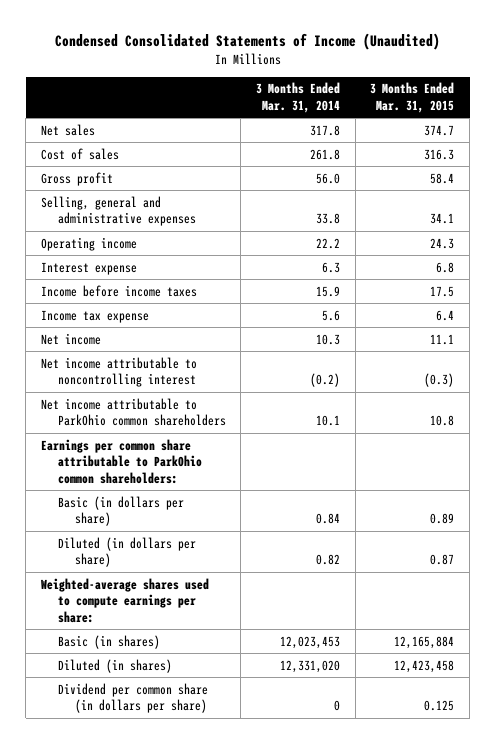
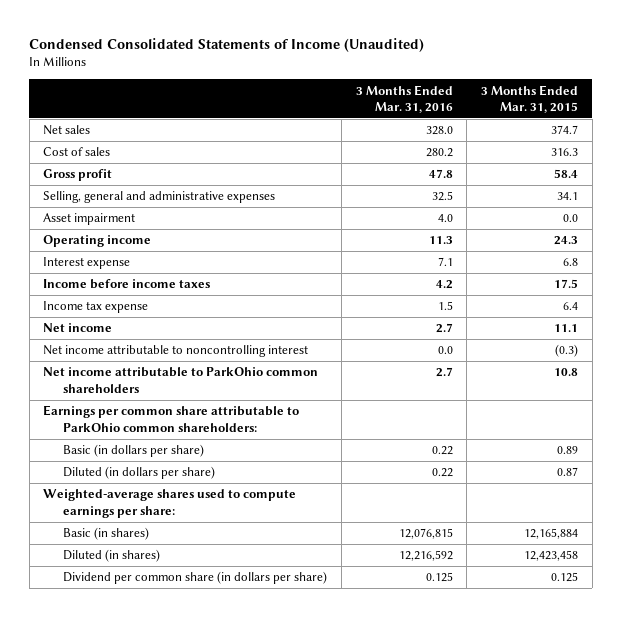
[255,82,340,114] 3 Months Ended Mar. 31, 2014 -> none
none -> [355,84,453,113] 3 Months Ended Mar. 31, 2016
none -> [43,213,136,226] Asset impairment

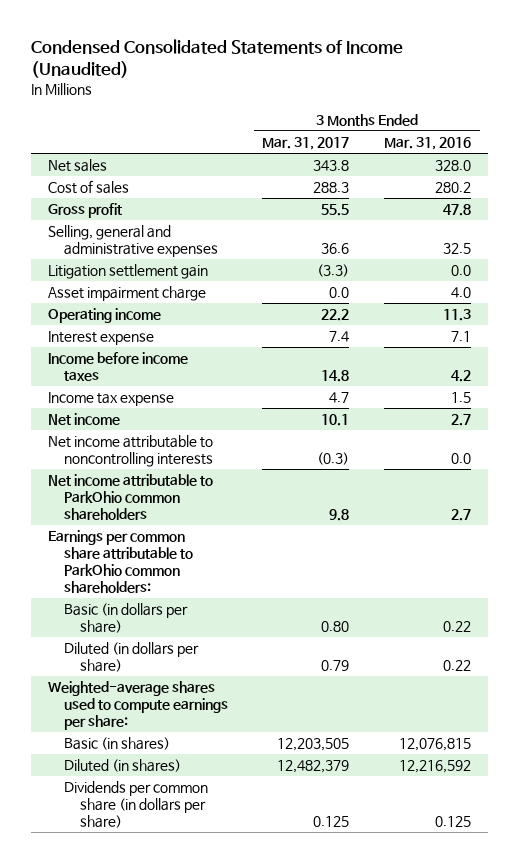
[480,84,578,113] 3 Months Ended Mar. 31, 2015 -> none
none -> [262,137,350,151] Mar. 31, 2017
none -> [48,264,209,280] Litigation settlement gain
[43,213,136,226] Asset impairment -> [48,286,207,302] Asset impairment charge
[43,345,309,358] Net income attributable to noncontrolling interest -> [48,435,214,468] Net income attributable to noncontrolling interests
[63,571,328,585] Dividend per common share (in dollars per share) -> [63,781,208,828] Dividends per common share (in dollars per share)

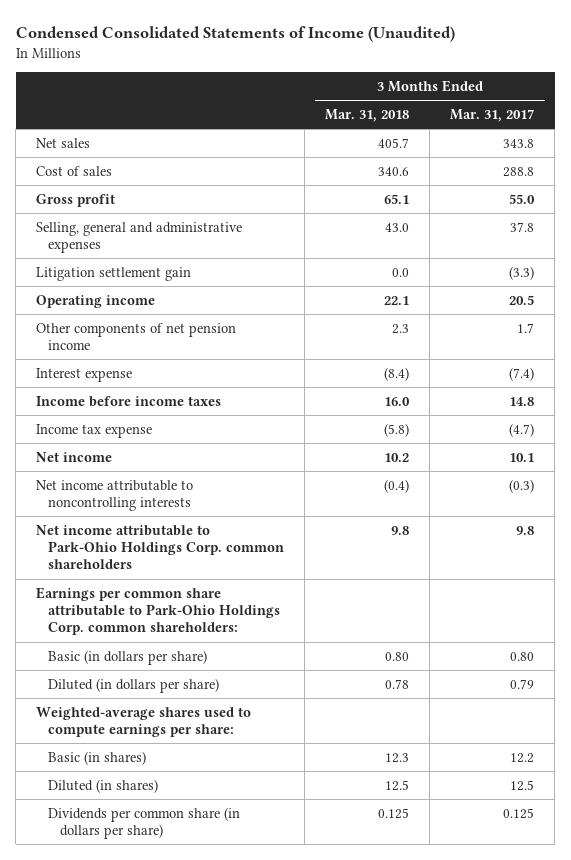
[384,137,472,151] Mar. 31, 2016 -> none
none -> [325,109,410,123] Mar. 31, 2018
[313,182,350,194] 288.3 -> [503,166,535,177] 288.8
[321,204,350,217] 55.5 -> [509,193,536,204] 55.0
[321,243,350,255] 36.6 -> [510,221,535,232] 37.8
[48,286,207,302] Asset impairment charge -> none
[321,309,350,322] 22.2 -> [509,294,535,305] 20.5
none -> [36,322,237,351] Other components of net pension income
[329,331,350,343] 7.4 -> [509,366,535,381] (7.4)
[329,392,350,404] 4.7 -> [509,422,535,437] (4.7)
[48,474,214,520] Net income attributable to ParkOhio common shareholders -> [36,524,285,570] Net income attributable to Park-Ohio Holdings Corp. common shareholders
[48,530,193,593] Earnings per common share attributable to ParkOhio common shareholders: -> [36,586,281,636] Earnings per common share attributable to Park-Ohio Holdings Corp. common shareholders:
[277,738,350,752] 12,203,505 -> [510,752,535,763] 12.2
[277,760,350,774] 12,482,379 -> [510,779,535,791] 12.5

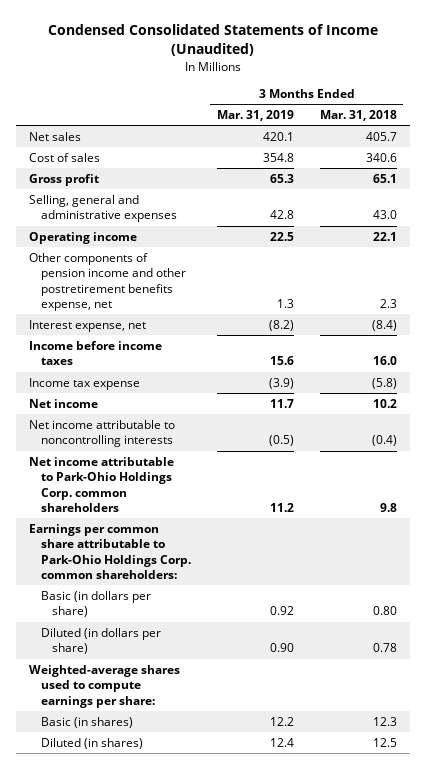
[450,109,535,123] Mar. 31, 2017 -> none
none -> [216,110,294,122] Mar. 31, 2019
[36,266,192,281] Litigation settlement gain -> none
[36,322,237,351] Other components of net pension income -> [29,252,186,312] Other components of pension income and other postretirement benefits expense, net
[36,367,133,382] Interest expense -> [29,319,147,332] Interest expense, net
[48,806,241,840] Dividends per common share (in dollars per share) -> none

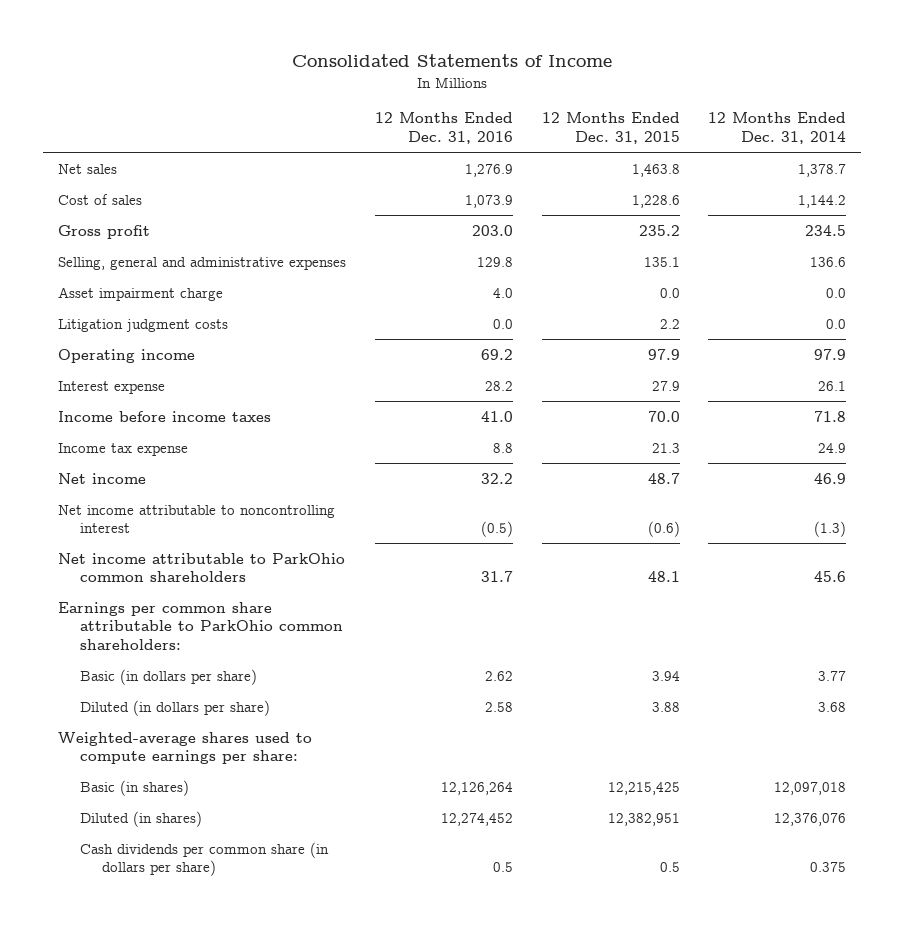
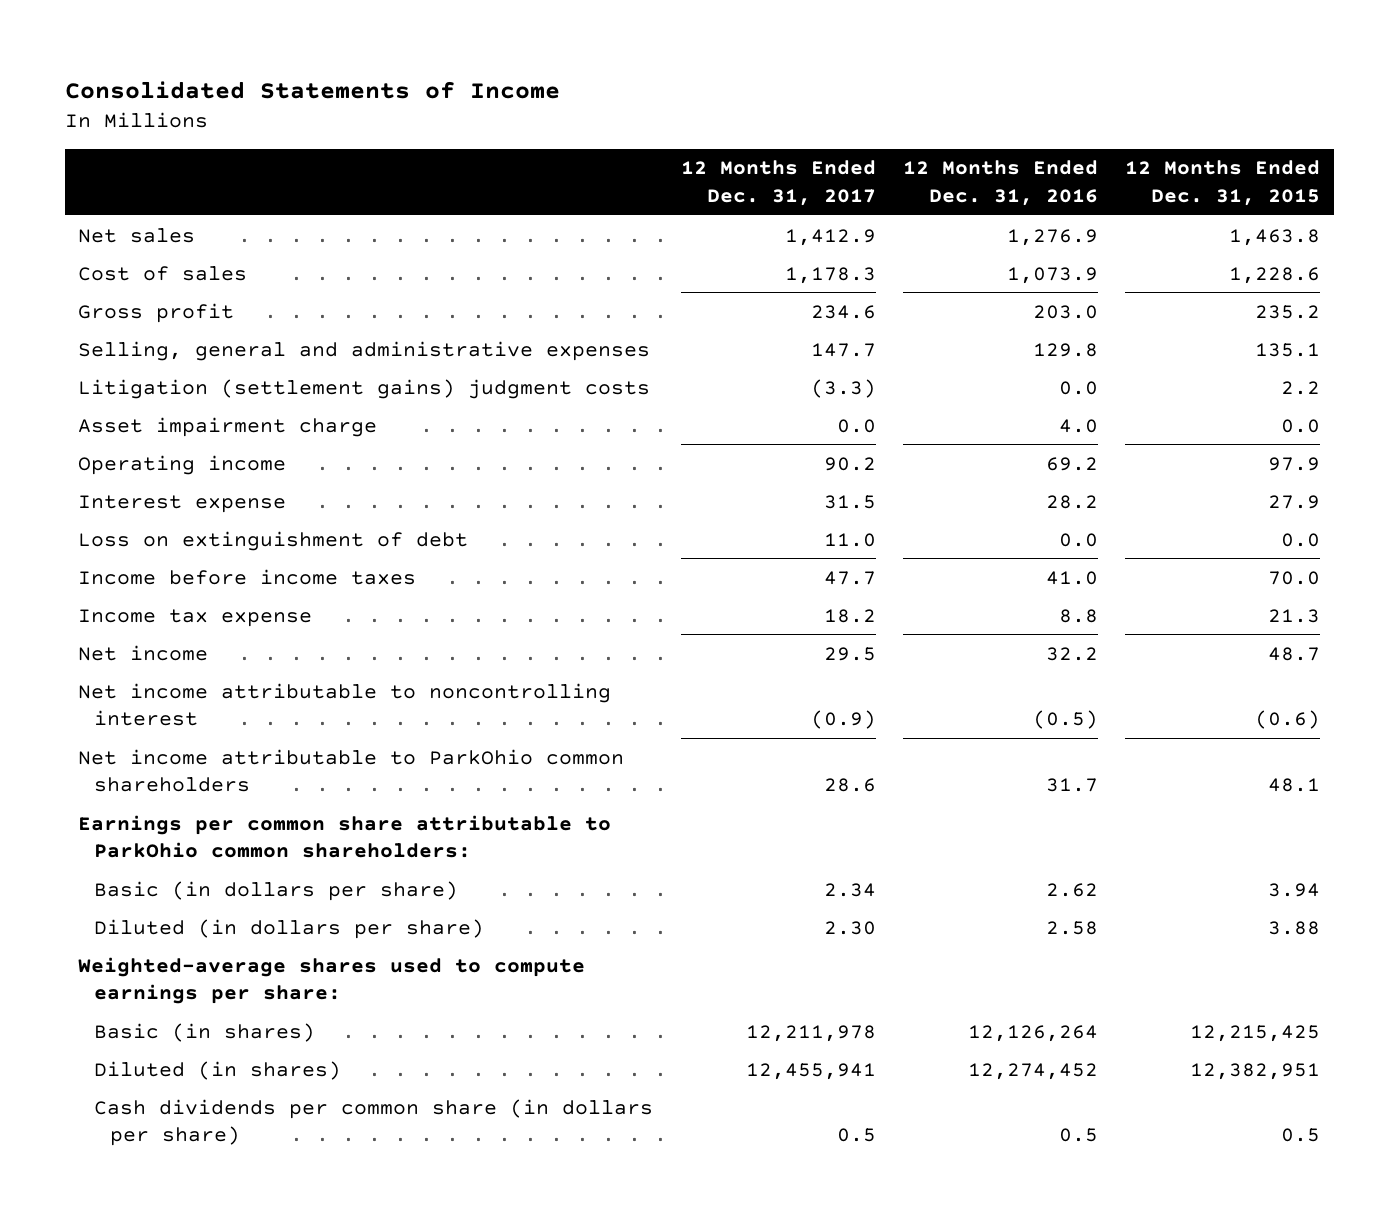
[708,112,847,145] 12 Months Ended Dec. 31, 2014 -> none
none -> [680,160,876,206] 12 Months Ended Dec. 31, 2017
none -> [78,378,651,399] Litigation (settlement gains) judgment costs
[57,318,228,332] Litigation judgment costs -> none
none -> [78,530,469,551] Loss on extinguishment of debt

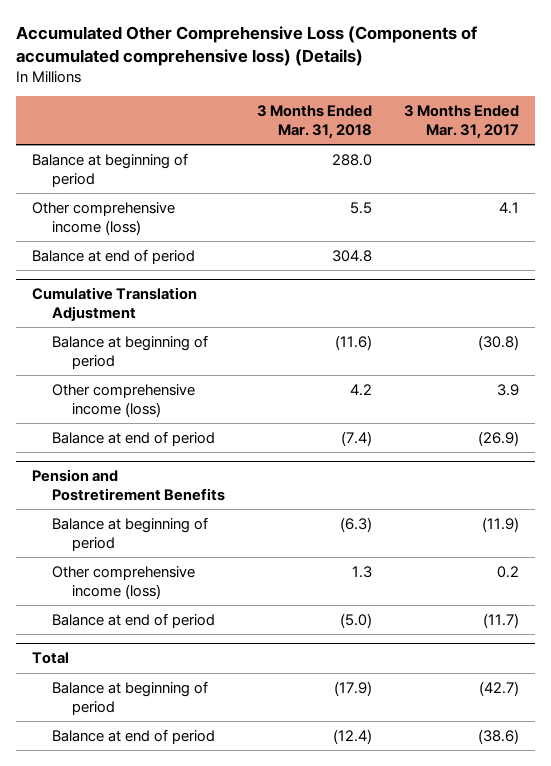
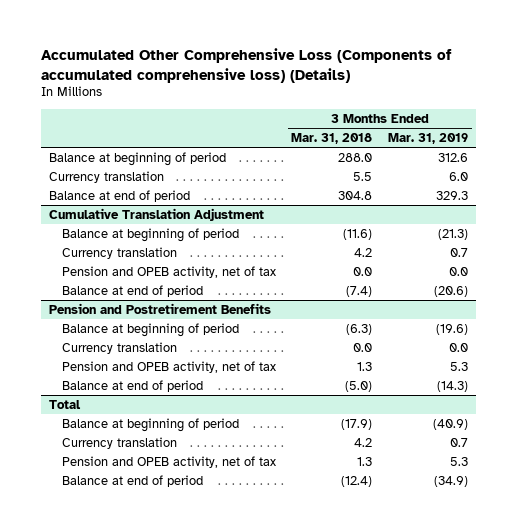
[404,105,520,140] 3 Months Ended Mar. 31, 2017 -> none
none -> [387,133,468,145] Mar. 31, 2019
[31,201,175,235] Other comprehensive income (loss) -> [48,170,164,183] Currency translation
[52,383,196,417] Other comprehensive income (loss) -> [61,246,177,259] Currency translation
none -> [61,265,276,278] Pension and OPEB activity, net of tax
[52,565,196,599] Other comprehensive income (loss) -> none
none -> [61,341,177,354] Currency translation
none -> [61,360,276,373] Pension and OPEB activity, net of tax
none -> [61,436,177,449] Currency translation
none -> [61,455,276,468] Pension and OPEB activity, net of tax

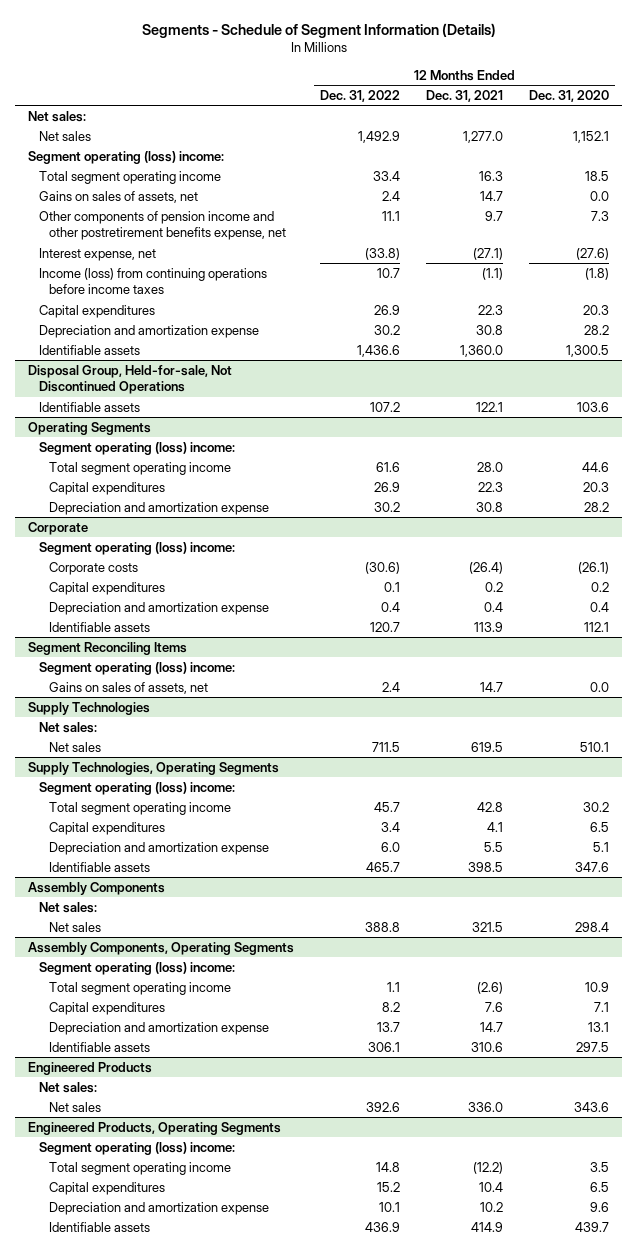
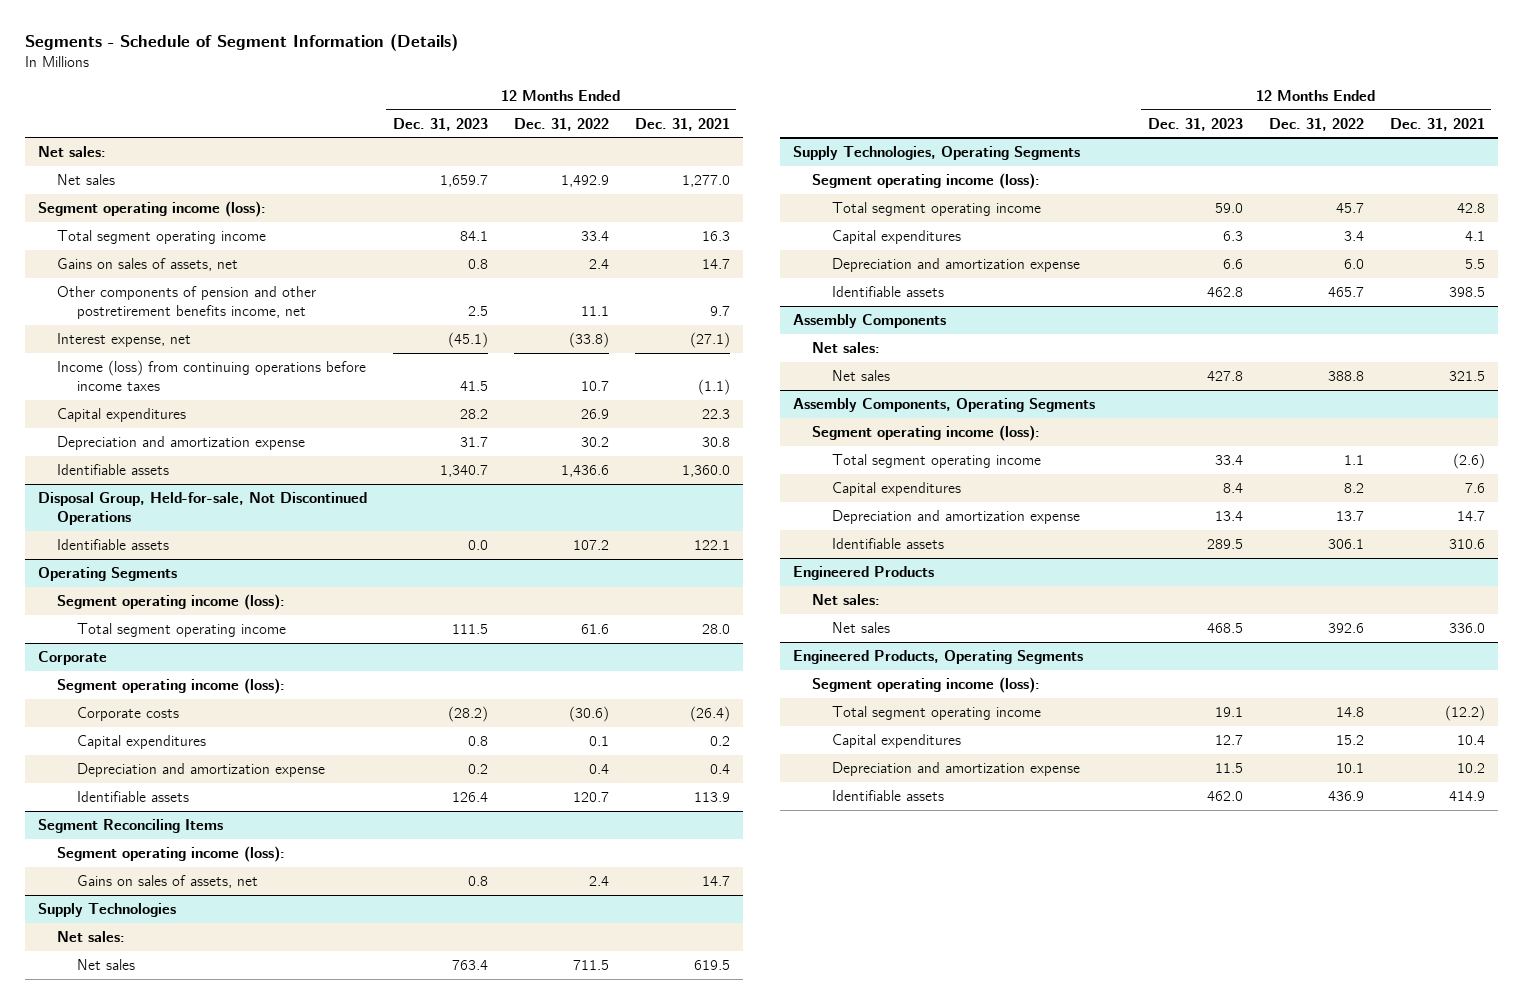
[529,89,610,102] Dec. 31, 2020 -> none
none -> [392,117,488,131] Dec. 31, 2023
[28,150,225,164] Segment operating (loss) income: -> [37,200,266,217] Segment operating income (loss):
[38,210,287,241] Other components of pension income and other postretirement benefits expense, net -> [57,285,317,319] Other components of pension and other postretirement benefits income, net
[38,441,235,455] Segment operating (loss) income: -> [57,593,286,610] Segment operating income (loss):
[49,481,166,495] Capital expenditures -> none
[49,501,270,515] Depreciation and amortization expense -> none
[38,541,235,555] Segment operating (loss) income: -> [57,677,286,694] Segment operating income (loss):
[38,661,235,675] Segment operating (loss) income: -> [57,845,286,862] Segment operating income (loss):
[38,781,235,795] Segment operating (loss) income: -> [812,172,1041,189] Segment operating income (loss):
[38,961,235,975] Segment operating (loss) income: -> [812,424,1041,441] Segment operating income (loss):
[38,1141,235,1155] Segment operating (loss) income: -> [812,676,1041,693] Segment operating income (loss):

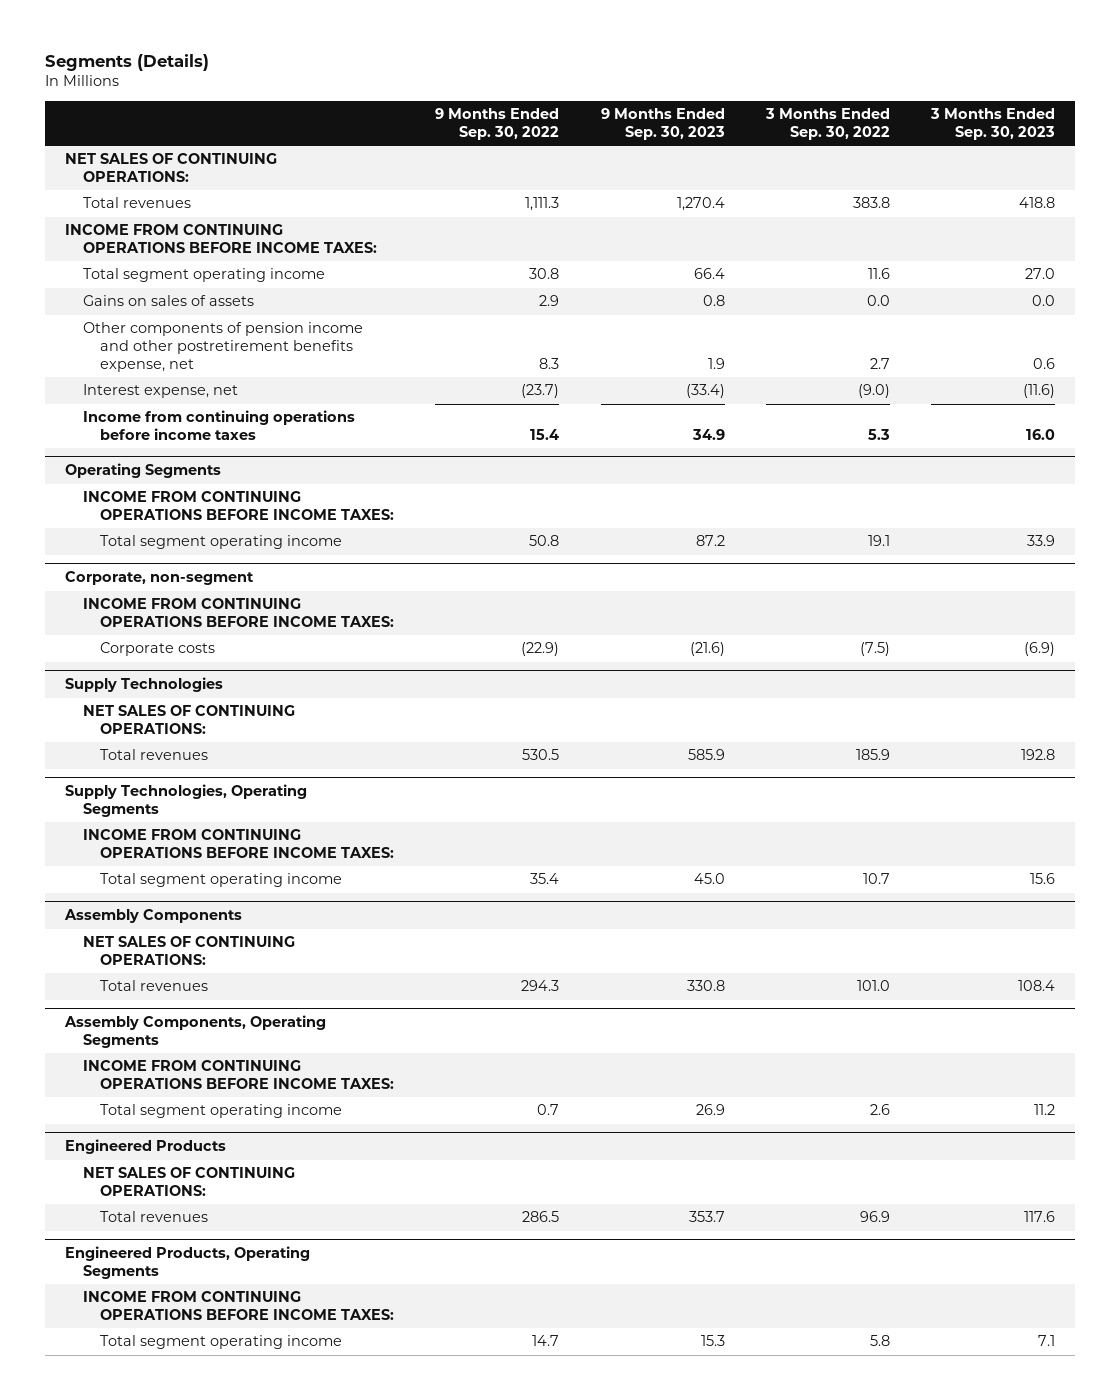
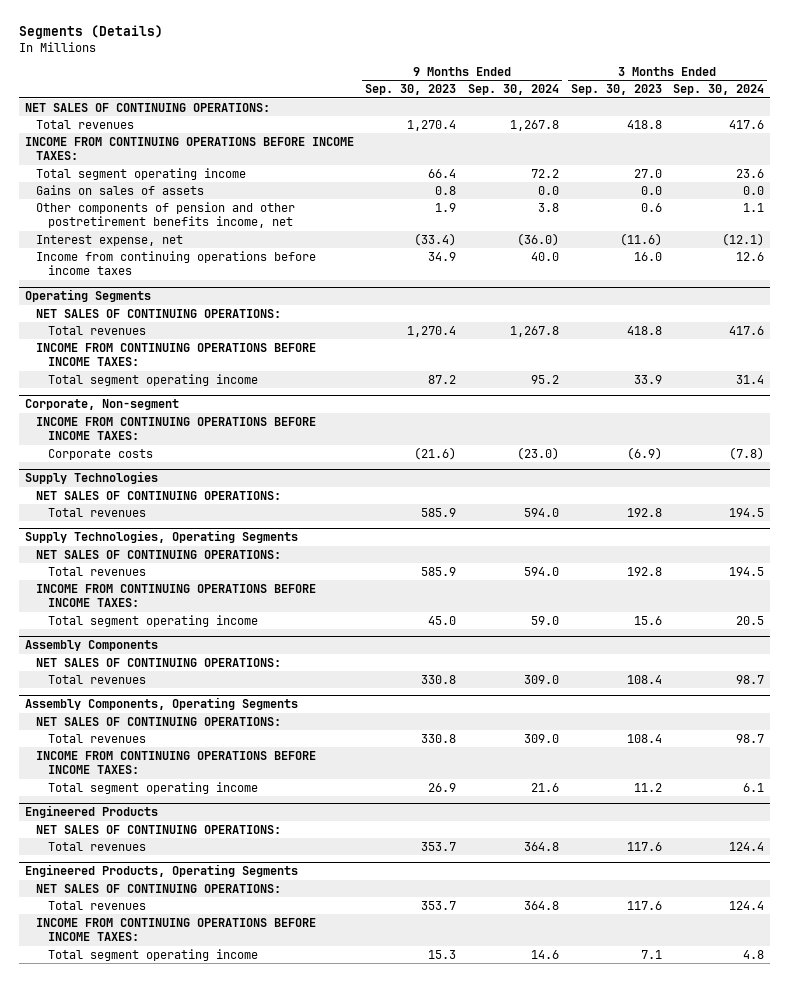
[435,108,560,140] 9 Months Ended Sep. 30, 2022 -> none
[764,108,890,140] 3 Months Ended Sep. 30, 2022 -> none
none -> [467,84,559,96] Sep. 30, 2024
none -> [673,84,765,96] Sep. 30, 2024
[82,322,363,372] Other components of pension income and other postretirement benefits expense, net -> [36,201,296,229] Other components of pension and other postretirement benefits income, net
none -> [36,308,282,318] NET SALES OF CONTINUING OPERATIONS:
none -> [48,325,147,335] Total revenues
[65,571,255,586] Corporate, non-segment -> [24,399,179,411] Corporate, Non-segment
none -> [36,549,282,559] NET SALES OF CONTINUING OPERATIONS:
none -> [48,566,147,576] Total revenues
none -> [36,716,282,726] NET SALES OF CONTINUING OPERATIONS:
none -> [48,733,147,743] Total revenues
none -> [36,883,282,893] NET SALES OF CONTINUING OPERATIONS:
none -> [48,900,147,910] Total revenues

